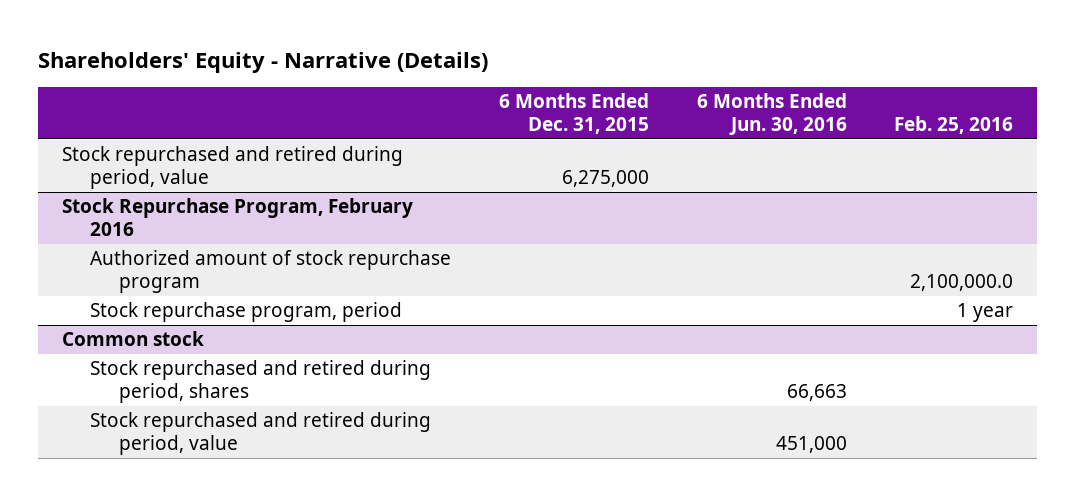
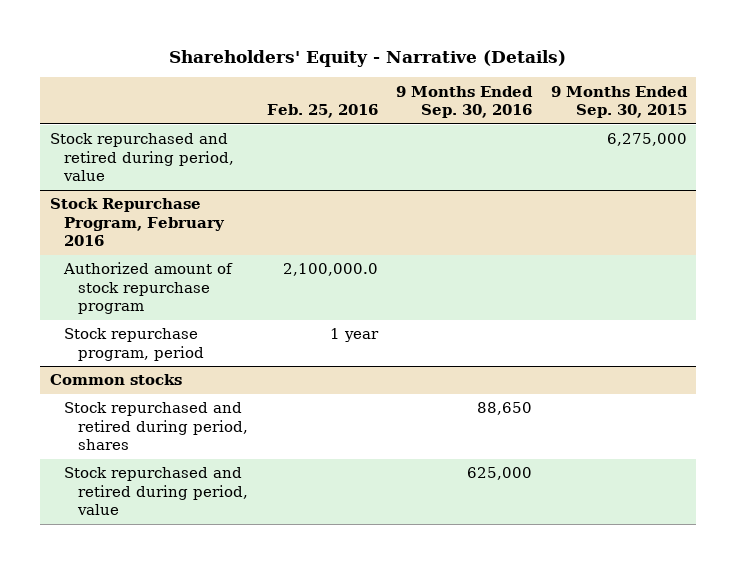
[499,93,650,135] 6 Months Ended Dec. 31, 2015 -> none
[696,93,847,136] 6 Months Ended Jun. 30, 2016 -> none
none -> [396,85,534,119] 9 Months Ended Sep. 30, 2016
none -> [550,85,688,119] 9 Months Ended Sep. 30, 2015
[61,331,204,347] Common stock -> [49,374,182,386] Common stocks

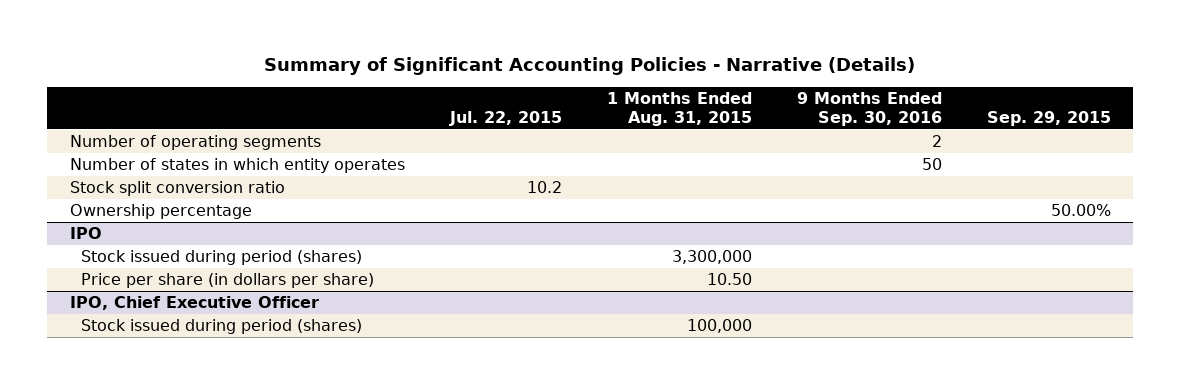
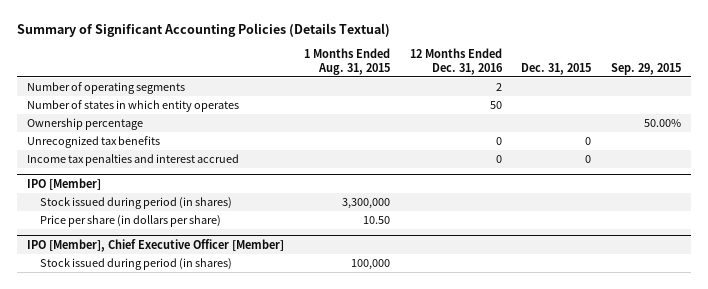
[264,57,916,76] Summary of Significant Accounting Policies - Narrative (Details) -> [17,23,391,38] Summary of Significant Accounting Policies (Details Textual)
[448,111,562,127] Jul. 22, 2015 -> none
[796,92,942,127] 9 Months Ended Sep. 30, 2016 -> none
none -> [409,48,503,75] 12 Months Ended Dec. 31, 2016
none -> [521,62,592,75] Dec. 31, 2015
[69,181,285,197] Stock split conversion ratio -> none
none -> [27,136,161,149] Unrecognized tax benefits
none -> [27,154,240,167] Income tax penalties and interest accrued
[69,227,102,240] IPO -> [27,177,102,190] IPO [Member]
[80,250,362,266] Stock issued during period (shares) -> [39,197,232,210] Stock issued during period (in shares)
[69,296,319,311] IPO, Chief Executive Officer -> [27,238,285,252] IPO [Member], Chief Executive Officer [Member]
[80,319,362,335] Stock issued during period (shares) -> [39,258,232,271] Stock issued during period (in shares)

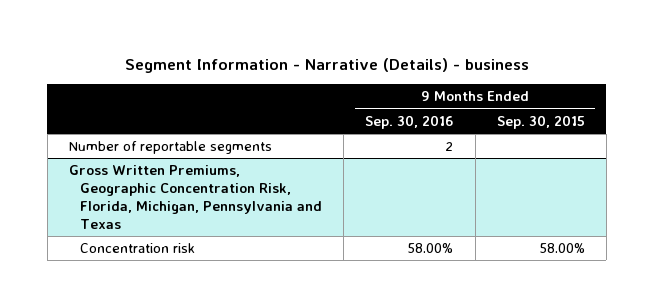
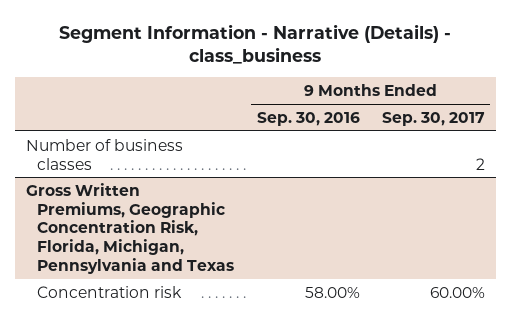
[124,57,529,73] Segment Information - Narrative (Details) - business -> [59,23,452,65] Segment Information - Narrative (Details) - class_business
[496,114,585,129] Sep. 30, 2015 -> none
none -> [381,111,485,126] Sep. 30, 2017
[68,141,272,155] Number of reportable segments -> none
none -> [25,138,183,170] Number of business classes

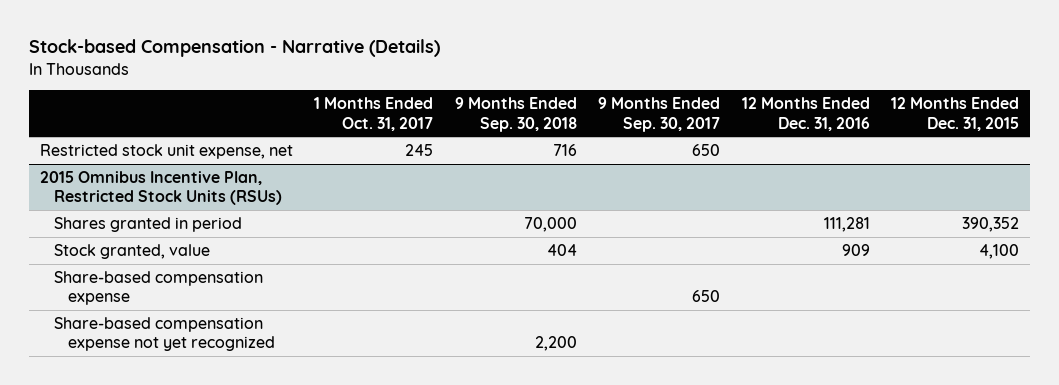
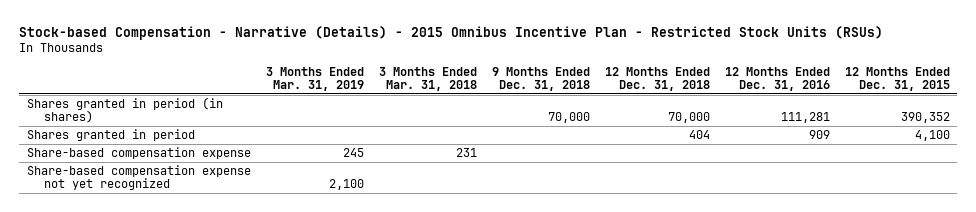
[28,39,440,58] Stock-based Compensation - Narrative (Details) -> [19,25,884,40] Stock-based Compensation - Narrative (Details) - 2015 Omnibus Incentive Plan - Restricted Stock Units (RSUs)
[314,97,434,131] 1 Months Ended Oct. 31, 2017 -> none
[454,97,577,132] 9 Months Ended Sep. 30, 2018 -> none
[598,97,721,132] 9 Months Ended Sep. 30, 2017 -> none
none -> [265,66,364,92] 3 Months Ended Mar. 31, 2019
none -> [378,66,477,92] 3 Months Ended Mar. 31, 2018
none -> [491,66,590,92] 9 Months Ended Dec. 31, 2018
none -> [604,66,710,92] 12 Months Ended Dec. 31, 2018
[39,143,293,159] Restricted stock unit expense, net -> none
[39,170,283,206] 2015 Omnibus Incentive Plan, Restricted Stock Units (RSUs) -> none
[54,216,243,232] Shares granted in period -> none
[54,243,211,259] Stock granted, value -> none
[54,270,264,306] Share-based compensation expense -> none
[54,316,276,352] Share-based compensation expense not yet recognized -> none
none -> [26,96,223,124] Shares granted in period (in shares)
none -> [26,128,195,141] Shares granted in period
none -> [26,146,251,159] Share-based compensation expense
none -> [26,164,251,191] Share-based compensation expense not yet recognized

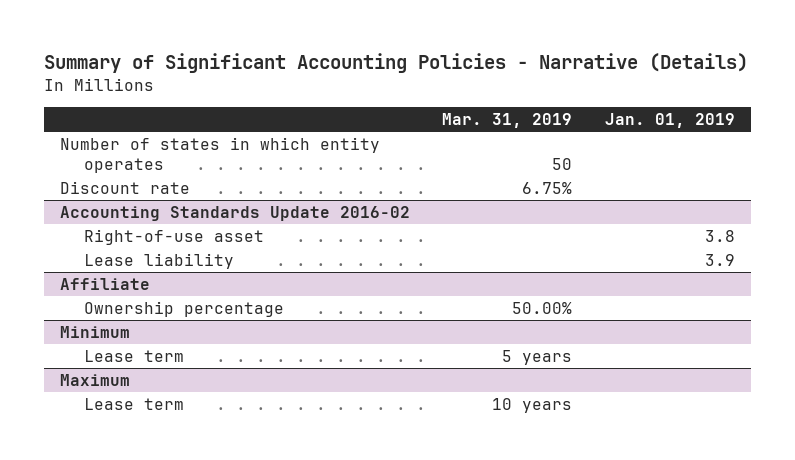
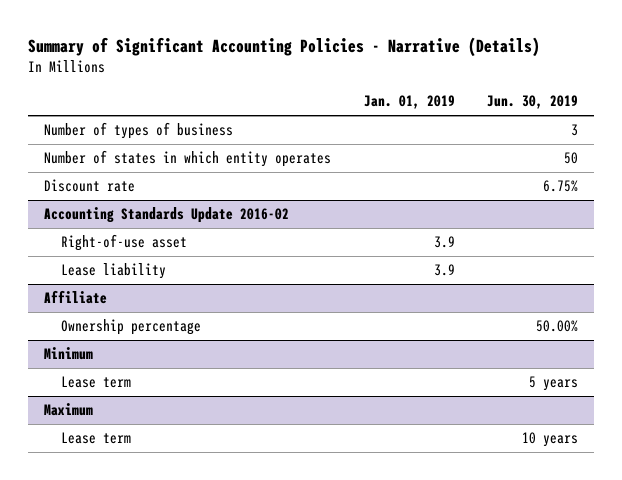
[442,113,573,129] Mar. 31, 2019 -> none
none -> [486,95,578,110] Jun. 30, 2019
none -> [44,122,234,140] Number of types of business
[704,230,735,243] 3.8 -> [433,236,455,249] 3.9

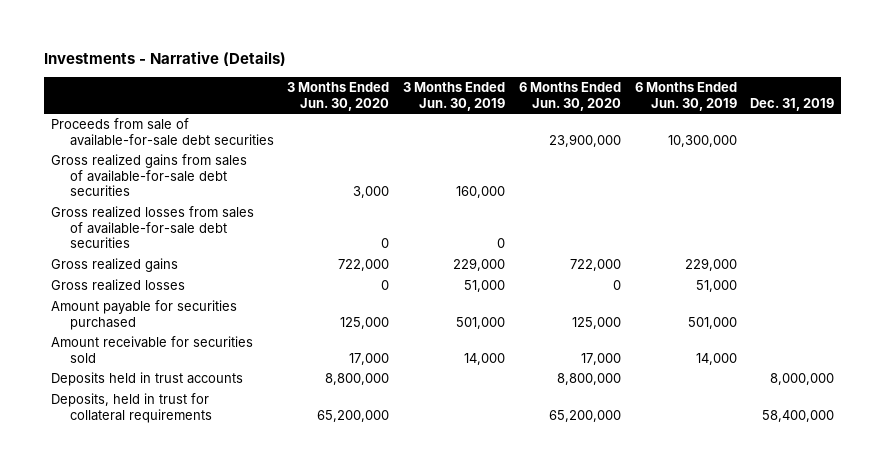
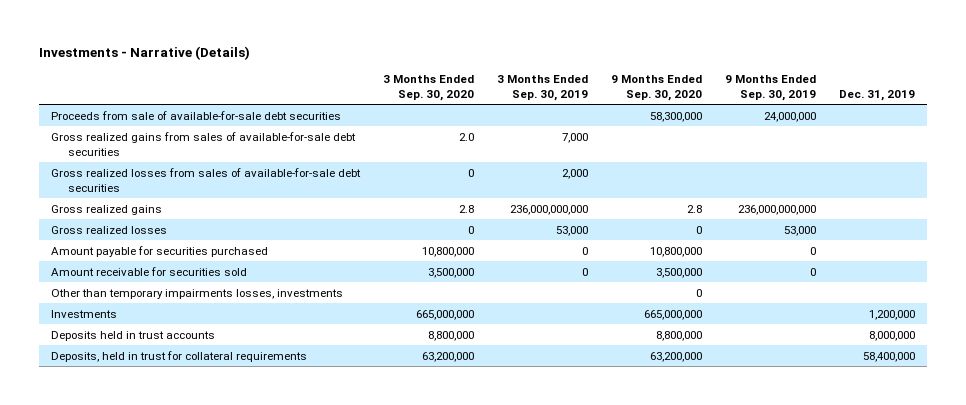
[287,82,390,111] 3 Months Ended Jun. 30, 2020 -> none
[403,82,506,111] 3 Months Ended Jun. 30, 2019 -> none
[518,82,621,111] 6 Months Ended Jun. 30, 2020 -> none
[634,82,737,111] 6 Months Ended Jun. 30, 2019 -> none
none -> [382,75,474,102] 3 Months Ended Sep. 30, 2020
none -> [496,75,588,102] 3 Months Ended Sep. 30, 2019
none -> [611,75,703,102] 9 Months Ended Sep. 30, 2020
none -> [725,75,817,102] 9 Months Ended Sep. 30, 2019
none -> [50,288,343,299] Other than temporary impairments losses, investments
none -> [50,309,117,318] Investments

